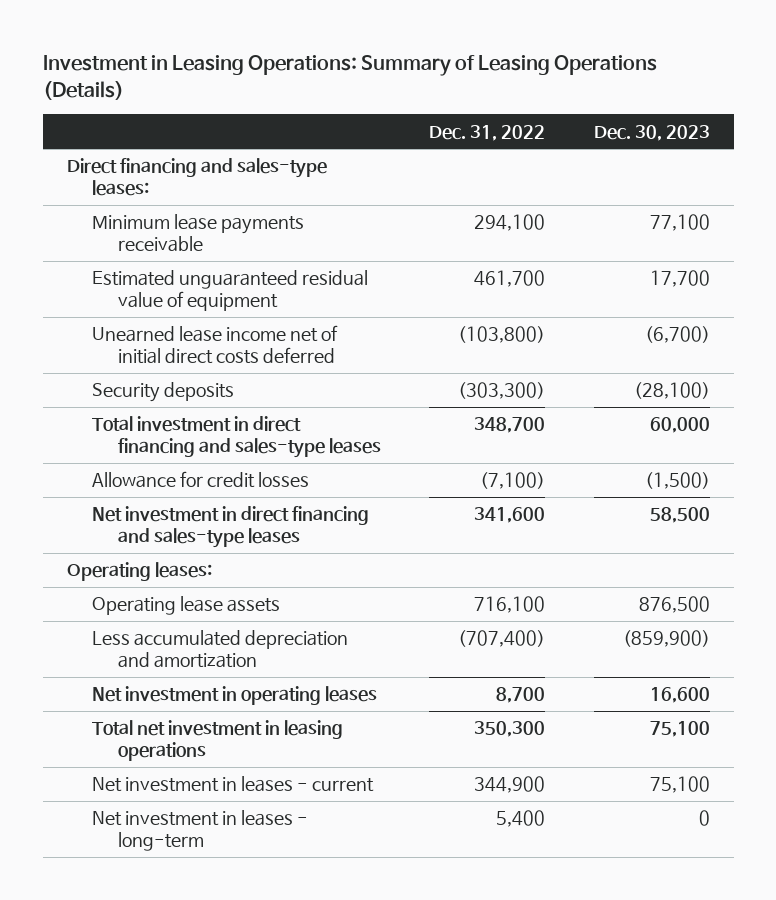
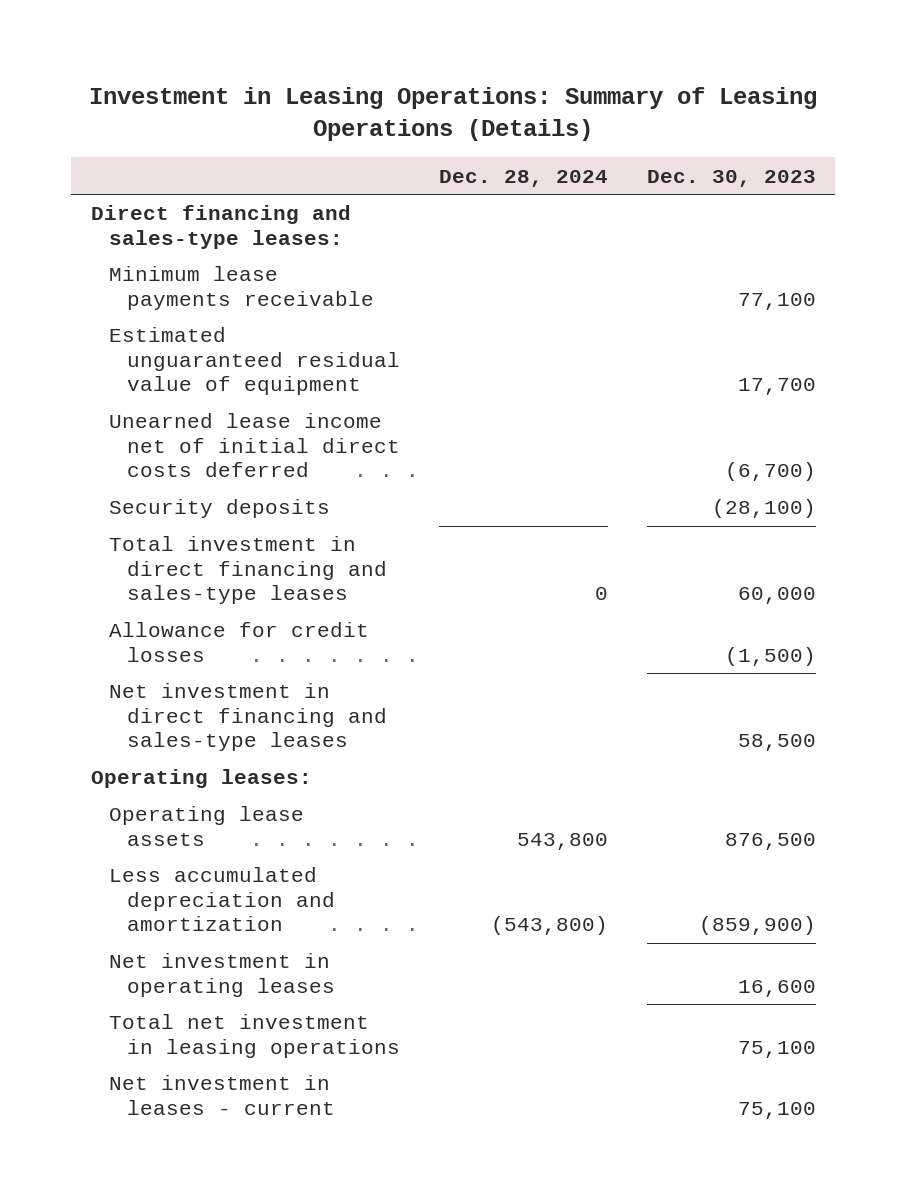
[429,124,546,141] Dec. 31, 2022 -> none
none -> [438,169,608,187] Dec. 28, 2024
[92,810,309,852] Net investment in leases - long-term -> none

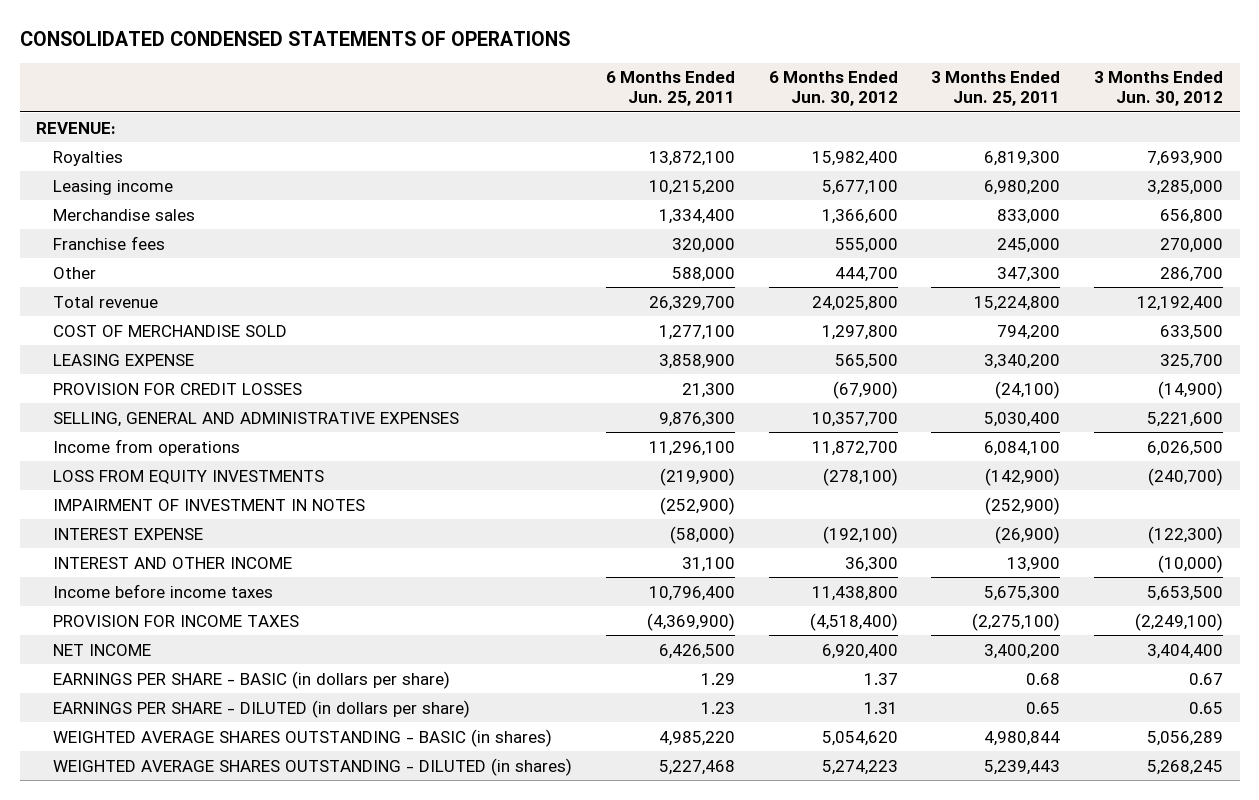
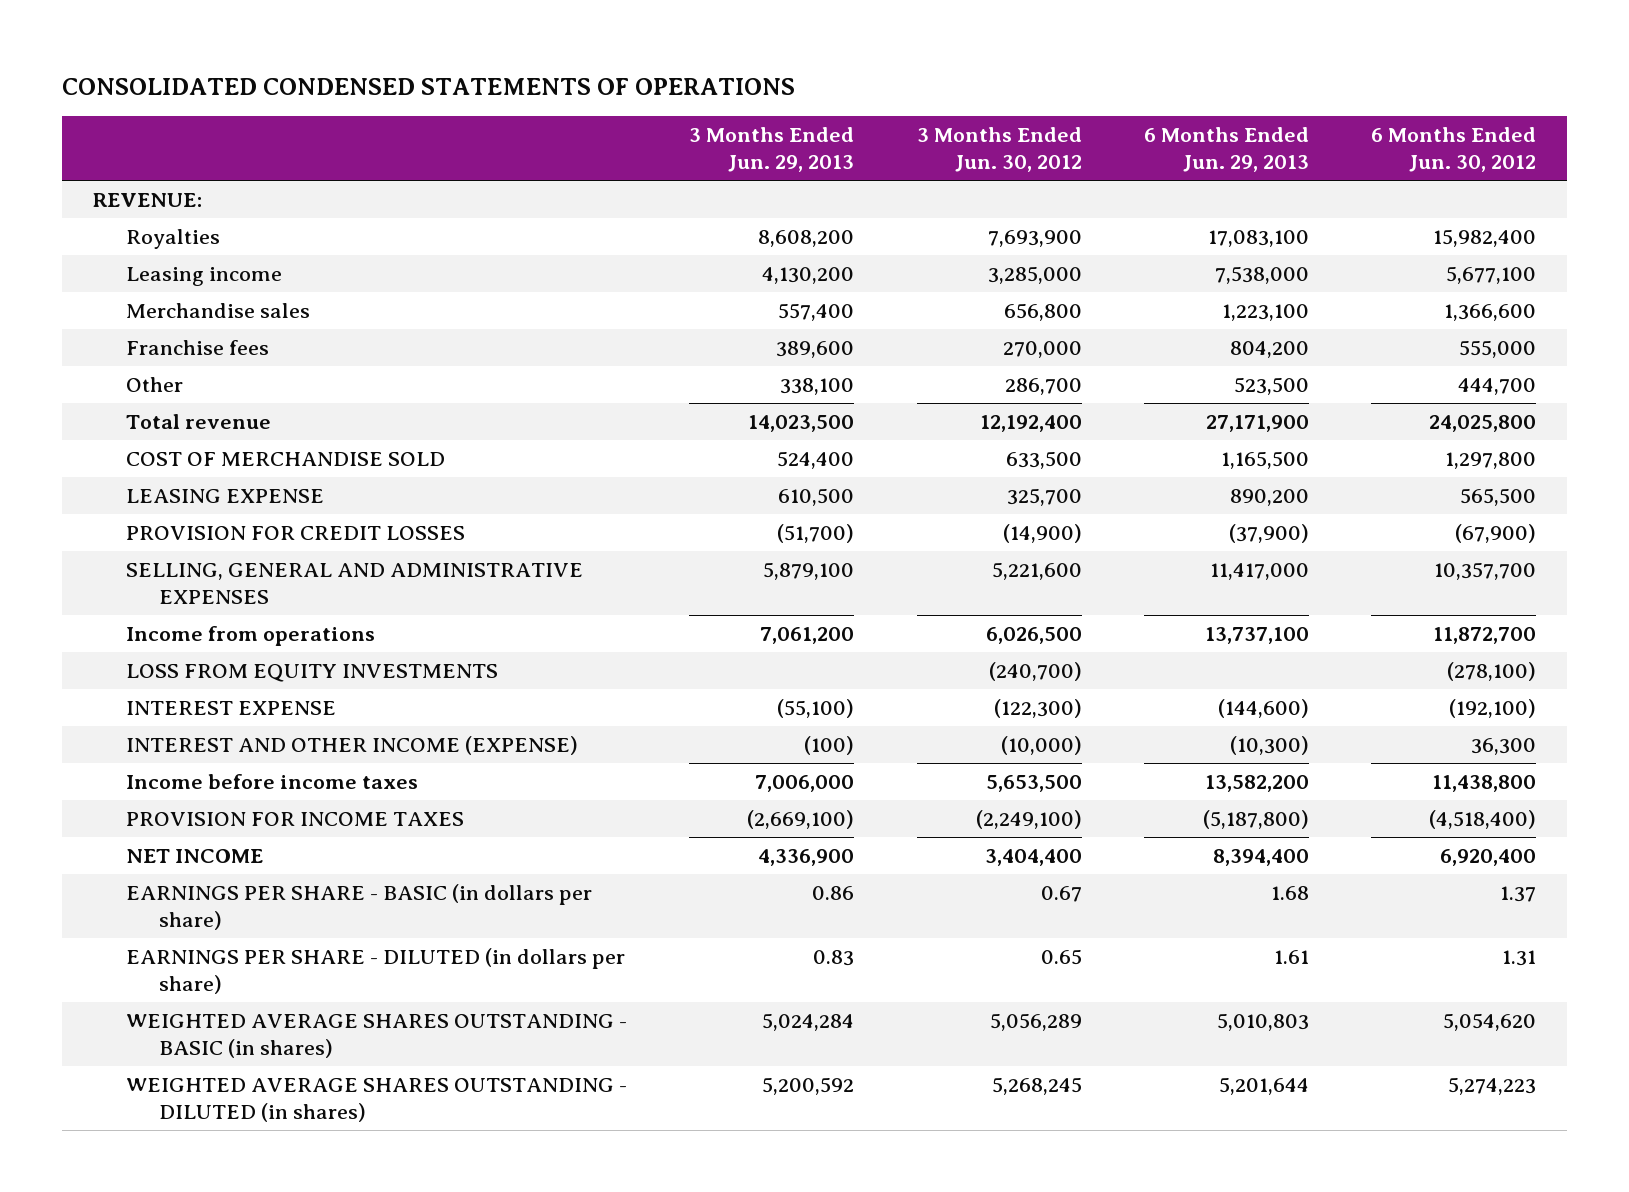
[606,71,736,107] 6 Months Ended Jun. 25, 2011 -> none
[931,71,1061,107] 3 Months Ended Jun. 25, 2011 -> none
none -> [689,126,855,173] 3 Months Ended Jun. 29, 2013
none -> [1143,126,1309,173] 6 Months Ended Jun. 29, 2013
[53,498,366,511] IMPAIRMENT OF INVESTMENT IN NOTES -> none
[53,556,293,569] INTEREST AND OTHER INCOME -> [125,735,578,755] INTEREST AND OTHER INCOME (EXPENSE)

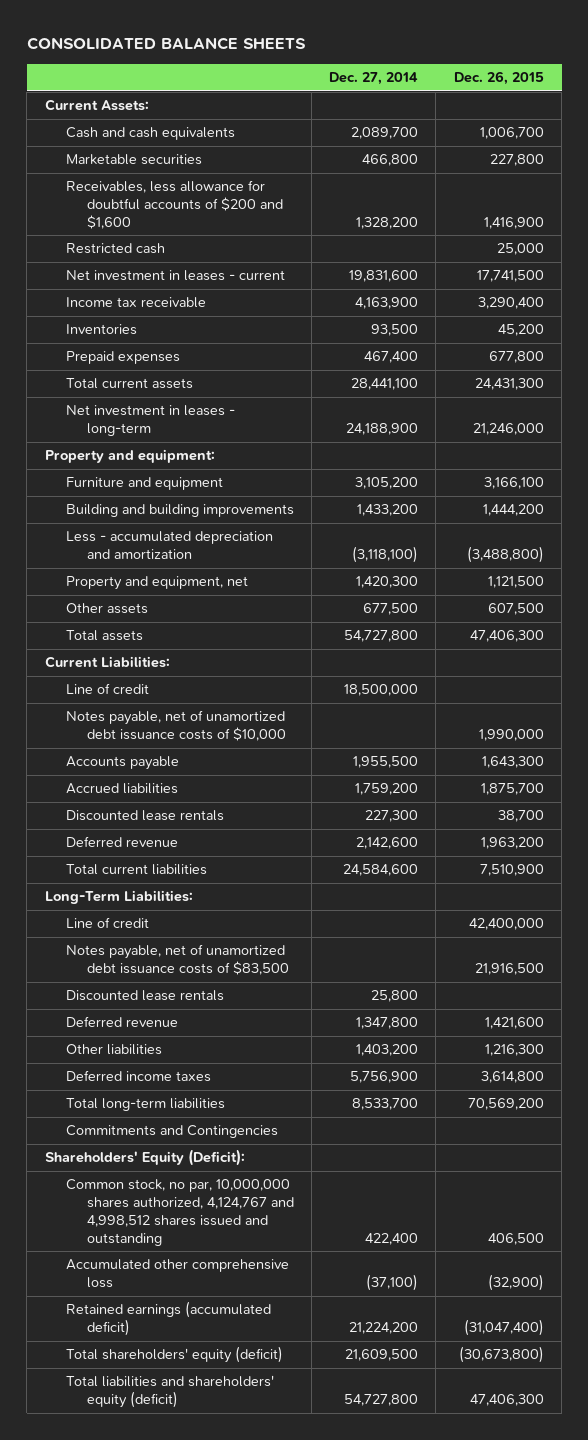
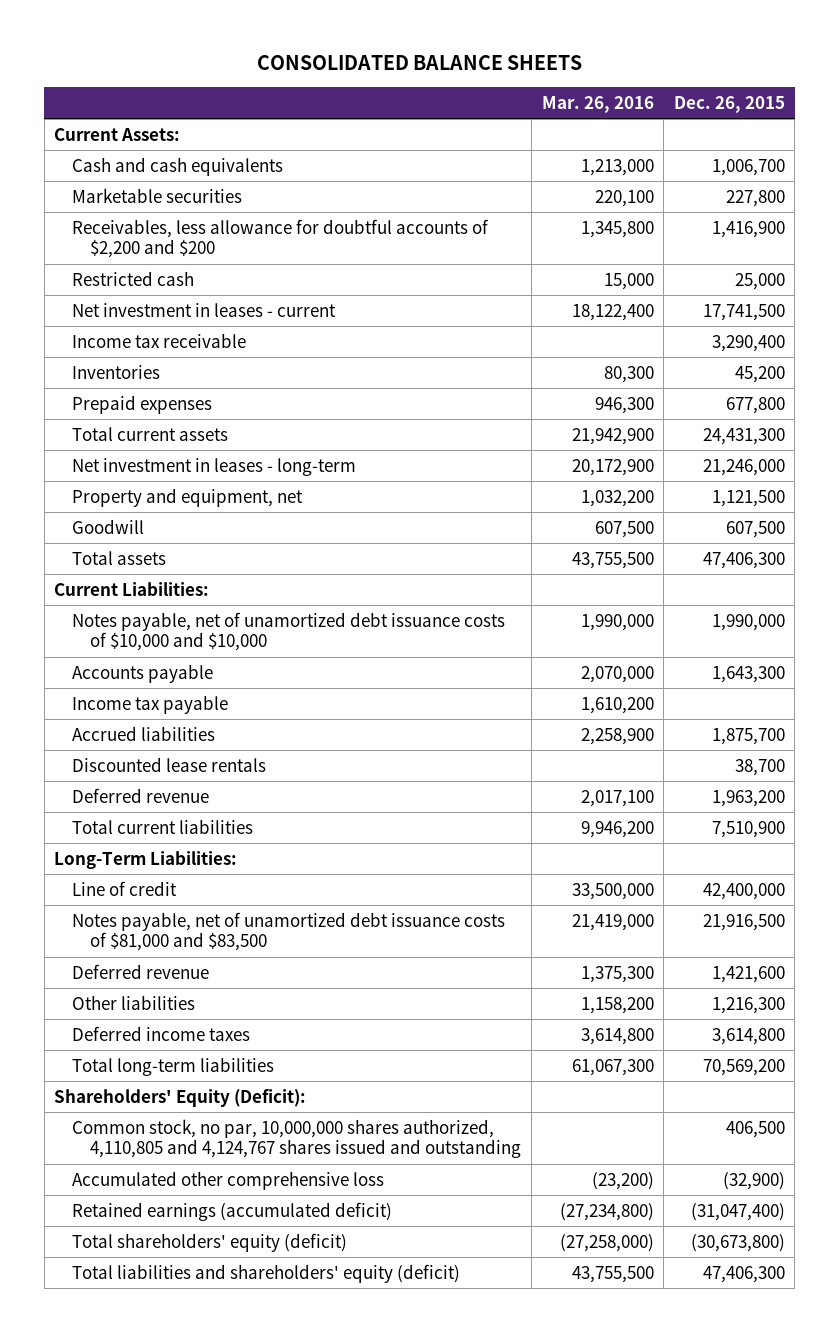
[329,72,419,86] Dec. 27, 2014 -> none
none -> [541,95,654,113] Mar. 26, 2016
[65,180,283,229] Receivables, less allowance for doubtful accounts of $200 and $1,600 -> [72,218,490,259] Receivables, less allowance for doubtful accounts of $2,200 and $200
[44,449,215,464] Property and equipment: -> none
[65,477,223,491] Furniture and equipment -> none
[65,504,294,518] Building and building improvements -> none
[65,531,273,560] Less - accumulated depreciation and amortization -> none
[65,603,148,615] Other assets -> [72,518,145,534] Goodwill
[65,683,149,695] Line of credit -> none
[65,710,286,742] Notes payable, net of unamortized debt issuance costs of $10,000 -> [72,611,506,652] Notes payable, net of unamortized debt issuance costs of $10,000 and $10,000
none -> [72,694,229,714] Income tax payable
[65,990,224,1002] Discounted lease rentals -> none
[65,944,289,976] Notes payable, net of unamortized debt issuance costs of $83,500 -> [72,911,506,952] Notes payable, net of unamortized debt issuance costs of $81,000 and $83,500
[65,1125,278,1139] Commitments and Contingencies -> none
[65,1179,294,1246] Common stock, no par, 10,000,000 shares authorized, 4,124,767 and 4,998,512 shares issued and outstanding -> [72,1118,522,1159] Common stock, no par, 10,000,000 shares authorized, 4,110,805 and 4,124,767 shares issued and outstanding

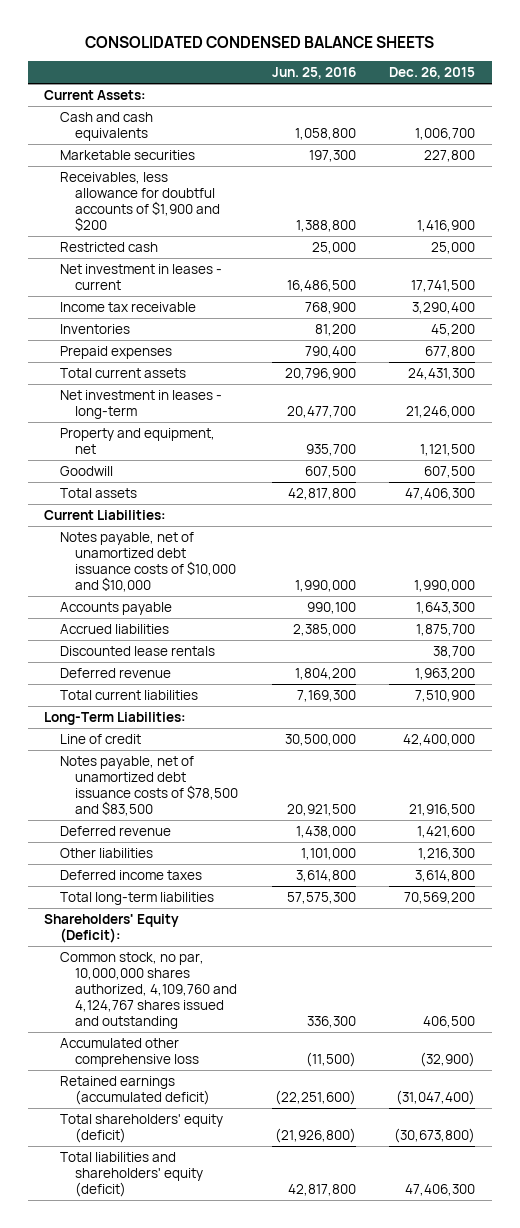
[256,55,582,71] CONSOLIDATED BALANCE SHEETS -> [84,36,434,49] CONSOLIDATED CONDENSED BALANCE SHEETS
[541,95,654,113] Mar. 26, 2016 -> none
none -> [271,67,356,80] Jun. 25, 2016
[72,218,490,259] Receivables, less allowance for doubtful accounts of $2,200 and $200 -> [59,171,221,232] Receivables, less allowance for doubtful accounts of $1,900 and $200
[72,694,229,714] Income tax payable -> none
[72,911,506,952] Notes payable, net of unamortized debt issuance costs of $81,000 and $83,500 -> [59,755,239,817] Notes payable, net of unamortized debt issuance costs of $78,500 and $83,500
[72,1118,522,1159] Common stock, no par, 10,000,000 shares authorized, 4,110,805 and 4,124,767 shares issued and outstanding -> [59,951,238,1030] Common stock, no par, 10,000,000 shares authorized, 4,109,760 and 4,124,767 shares issued and outstanding

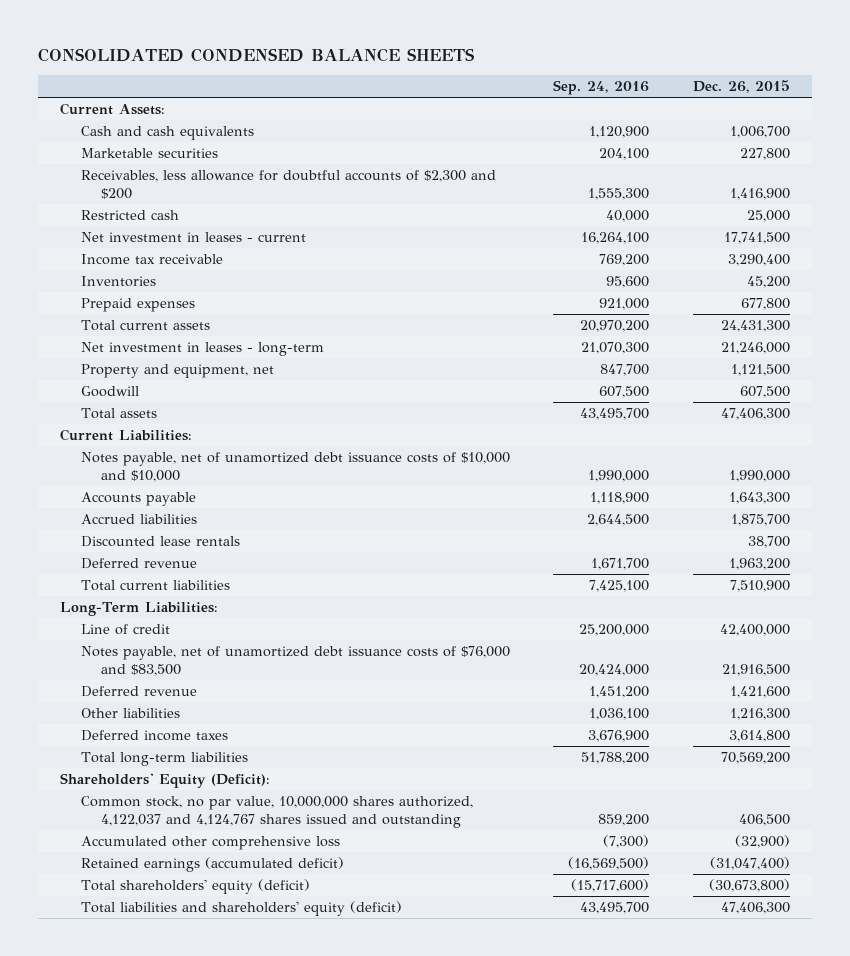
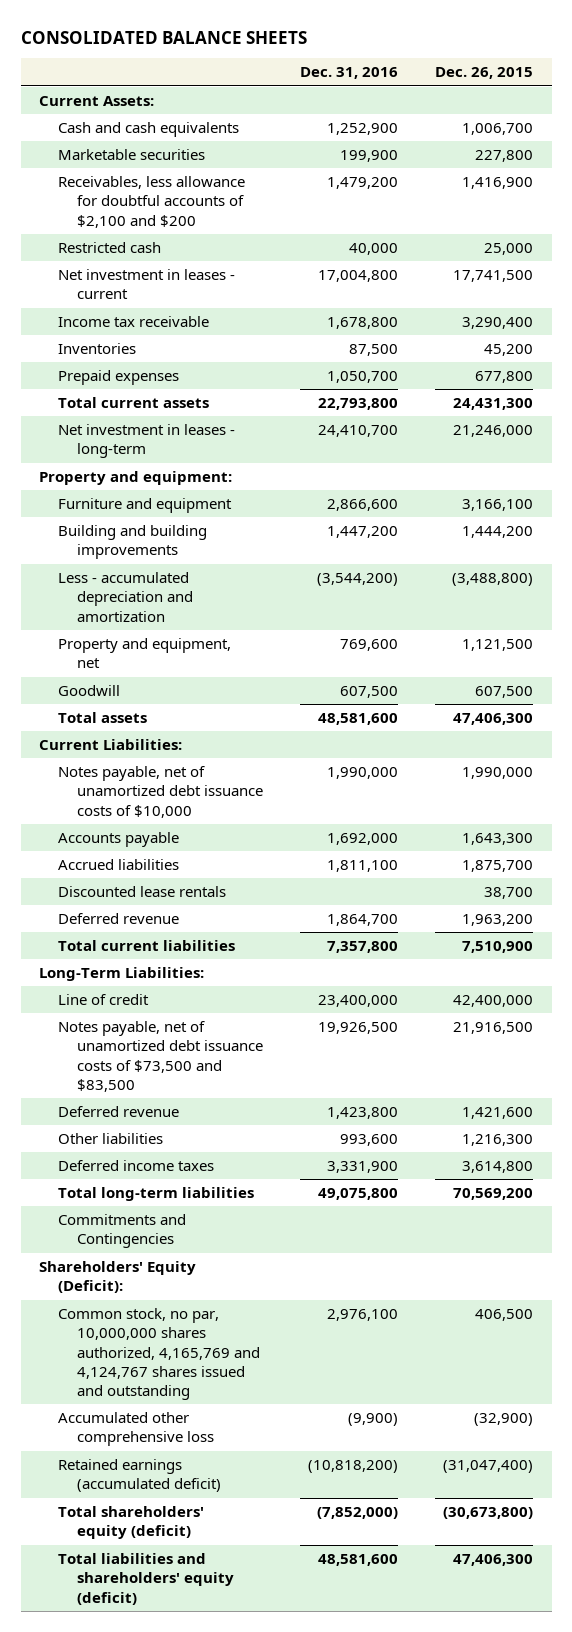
[38,47,475,62] CONSOLIDATED CONDENSED BALANCE SHEETS -> [20,30,307,44] CONSOLIDATED BALANCE SHEETS
[553,80,650,96] Sep. 24, 2016 -> none
none -> [300,67,399,80] Dec. 31, 2016
[80,169,496,199] Receivables, less allowance for doubtful accounts of $2,300 and $200 -> [58,176,246,228] Receivables, less allowance for doubtful accounts of $2,100 and $200
none -> [39,471,233,486] Property and equipment:
none -> [58,498,233,514] Furniture and equipment
none -> [58,525,208,560] Building and building improvements
none -> [58,572,194,622] Less - accumulated depreciation and amortization
[80,451,510,482] Notes payable, net of unamortized debt issuance costs of $10,000 and $10,000 -> [58,766,264,818] Notes payable, net of unamortized debt issuance costs of $10,000
[80,645,510,676] Notes payable, net of unamortized debt issuance costs of $76,000 and $83,500 -> [58,1021,264,1092] Notes payable, net of unamortized debt issuance costs of $73,500 and $83,500
none -> [58,1214,187,1249] Commitments and Contingencies
[80,795,473,828] Common stock, no par value, 10,000,000 shares authorized, 4,122,037 and 4,124,767 shares issued and outstanding -> [58,1308,261,1401] Common stock, no par, 10,000,000 shares authorized, 4,165,769 and 4,124,767 shares issued and outstanding

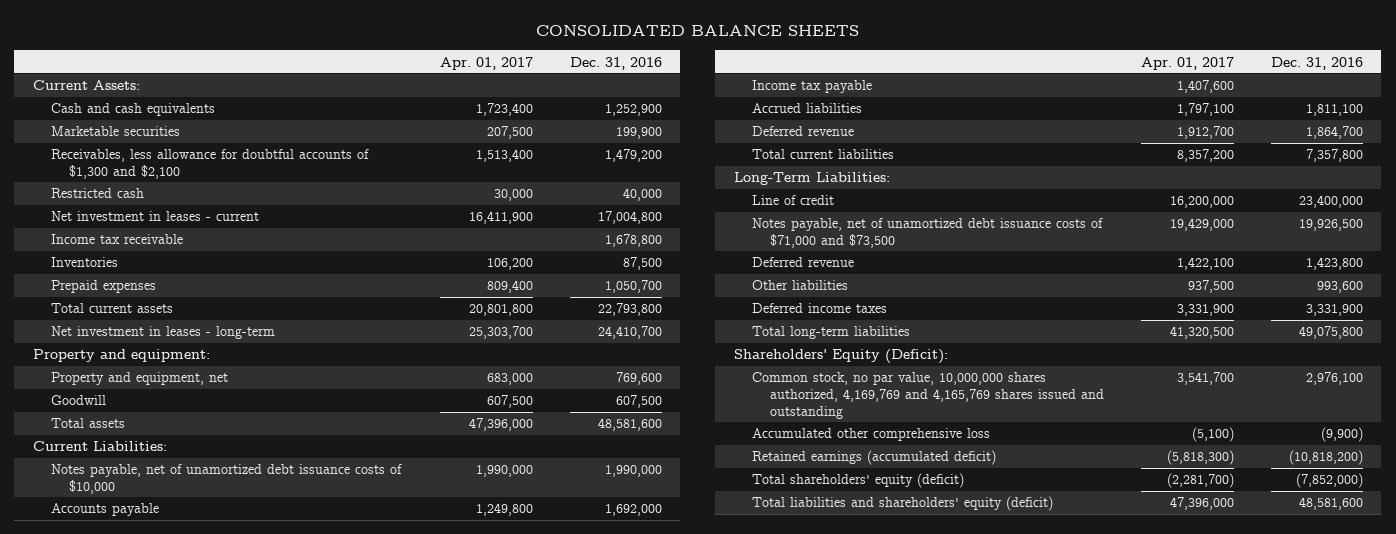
[435,67,534,80] Dec. 26, 2015 -> none
none -> [439,56,533,70] Apr. 01, 2017
[58,176,246,228] Receivables, less allowance for doubtful accounts of $2,100 and $200 -> [50,149,369,180] Receivables, less allowance for doubtful accounts of $1,300 and $2,100
[58,498,233,514] Furniture and equipment -> none
[58,525,208,560] Building and building improvements -> none
[58,572,194,622] Less - accumulated depreciation and amortization -> none
none -> [751,80,872,94] Income tax payable
[58,886,227,898] Discounted lease rentals -> none
[58,1021,264,1092] Notes payable, net of unamortized debt issuance costs of $73,500 and $83,500 -> [751,218,1103,249] Notes payable, net of unamortized debt issuance costs of $71,000 and $73,500
[58,1214,187,1249] Commitments and Contingencies -> none
[58,1308,261,1401] Common stock, no par, 10,000,000 shares authorized, 4,165,769 and 4,124,767 shares issued and outstanding -> [751,372,1104,419] Common stock, no par value, 10,000,000 shares authorized, 4,169,769 and 4,165,769 shares issued and outstanding

